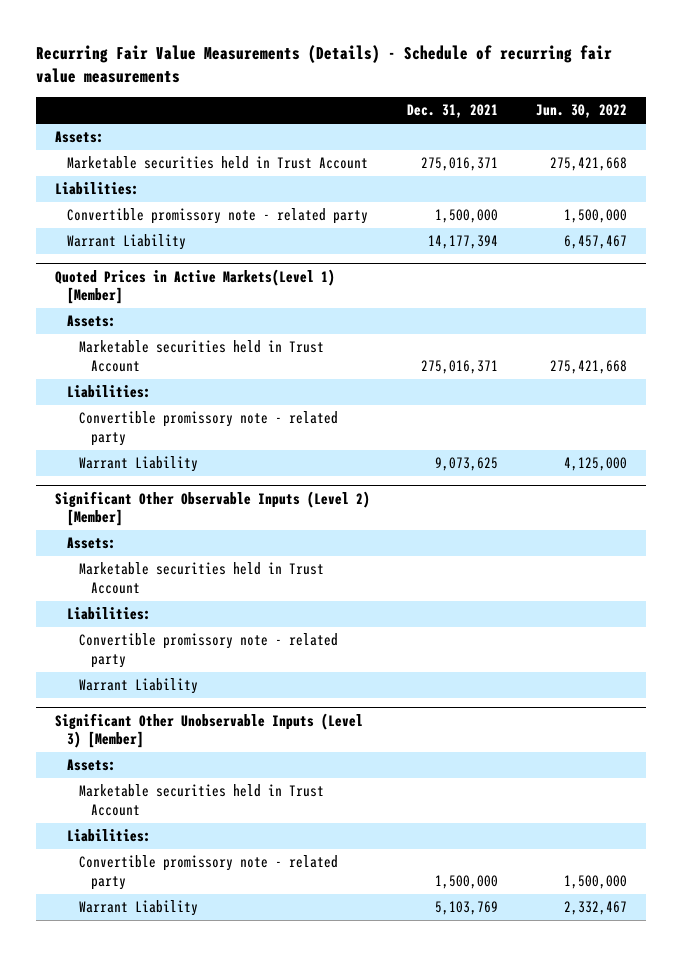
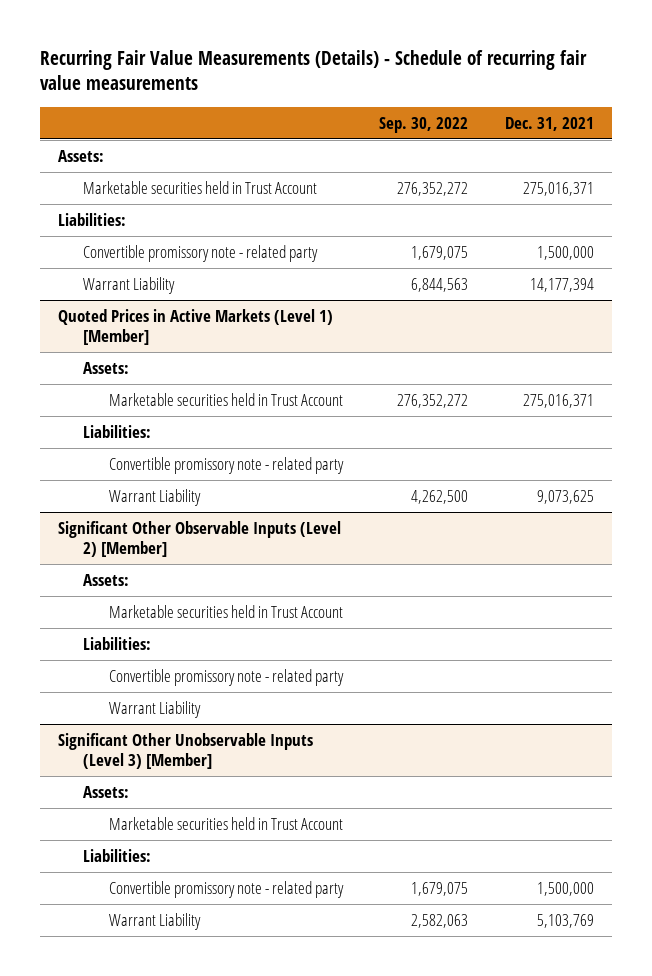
[536,104,628,119] Jun. 30, 2022 -> none
none -> [379,116,469,133] Sep. 30, 2022
[54,268,335,304] Quoted Prices in Active Markets(Level 1) [Member] -> [57,308,333,345] Quoted Prices in Active Markets (Level 1) [Member]

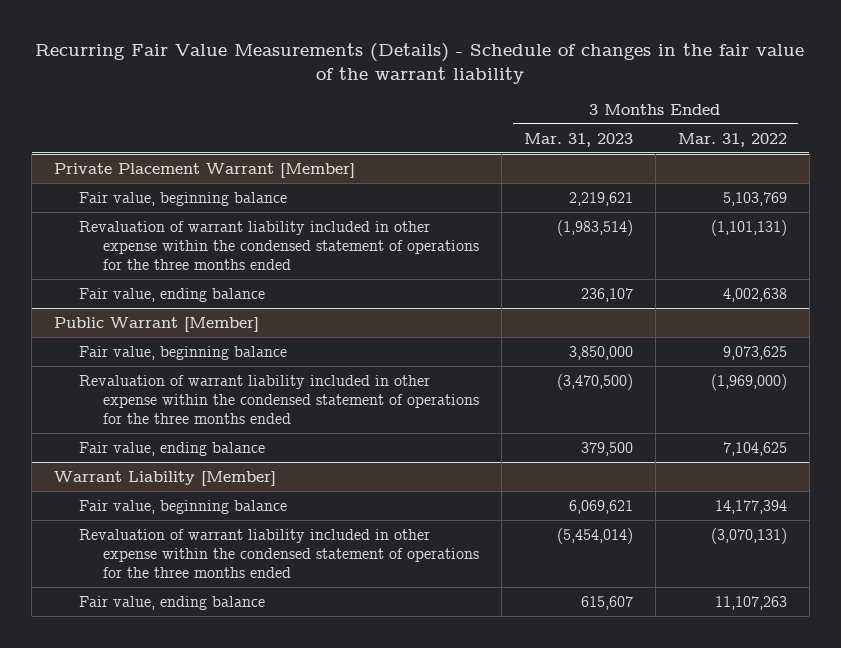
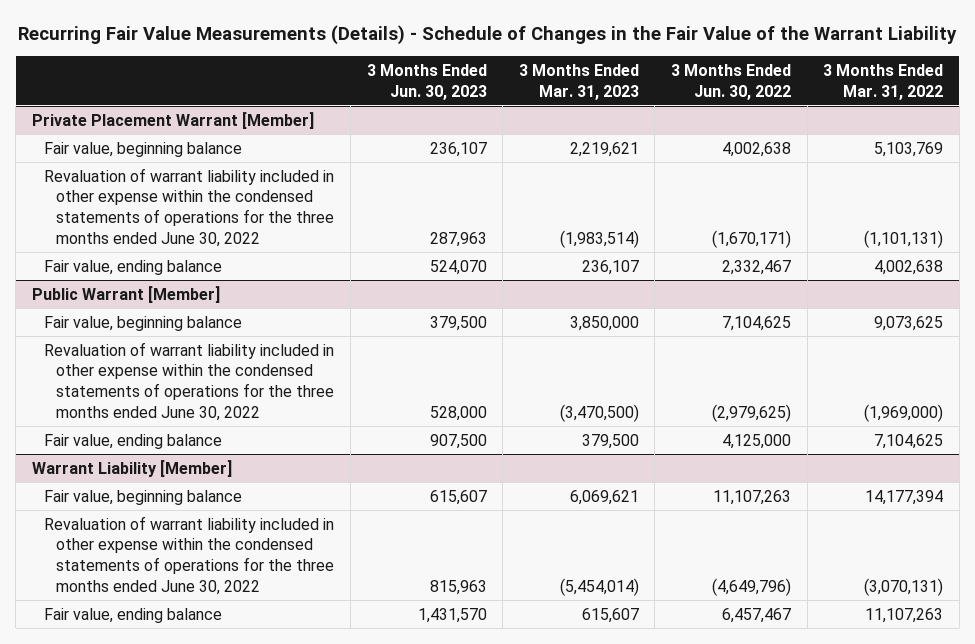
[35,42,805,84] Recurring Fair Value Measurements (Details) - Schedule of changes in the fair value of the warrant liability -> [18,25,958,46] Recurring Fair Value Measurements (Details) - Schedule of Changes in the Fair Value of the Warrant Liability
none -> [366,63,487,100] 3 Months Ended Jun. 30, 2023
none -> [671,63,792,100] 3 Months Ended Jun. 30, 2022
[78,220,480,270] Revaluation of warrant liability included in other expense within the condensed statement of operations for the three months ended -> [43,167,335,247] Revaluation of warrant liability included in other expense within the condensed statements of operations for the three months ended June 30, 2022
[78,374,480,424] Revaluation of warrant liability included in other expense within the condensed statement of operations for the three months ended -> [43,341,335,421] Revaluation of warrant liability included in other expense within the condensed statements of operations for the three months ended June 30, 2022
[78,528,480,578] Revaluation of warrant liability included in other expense within the condensed statement of operations for the three months ended -> [43,515,335,595] Revaluation of warrant liability included in other expense within the condensed statements of operations for the three months ended June 30, 2022

